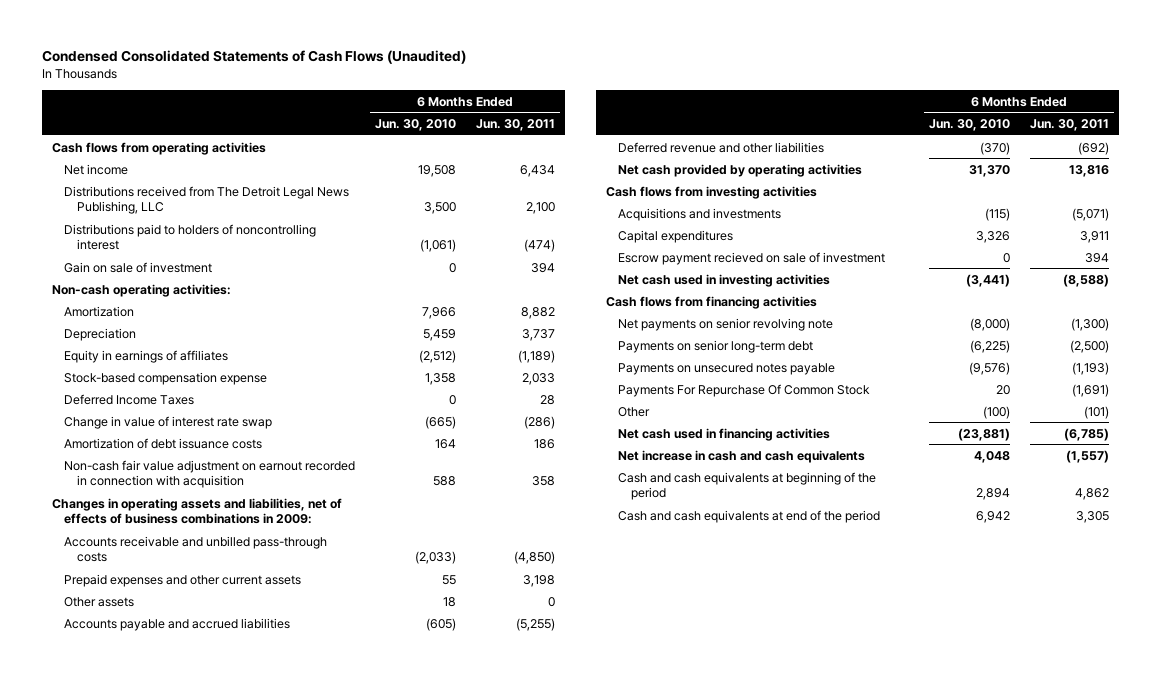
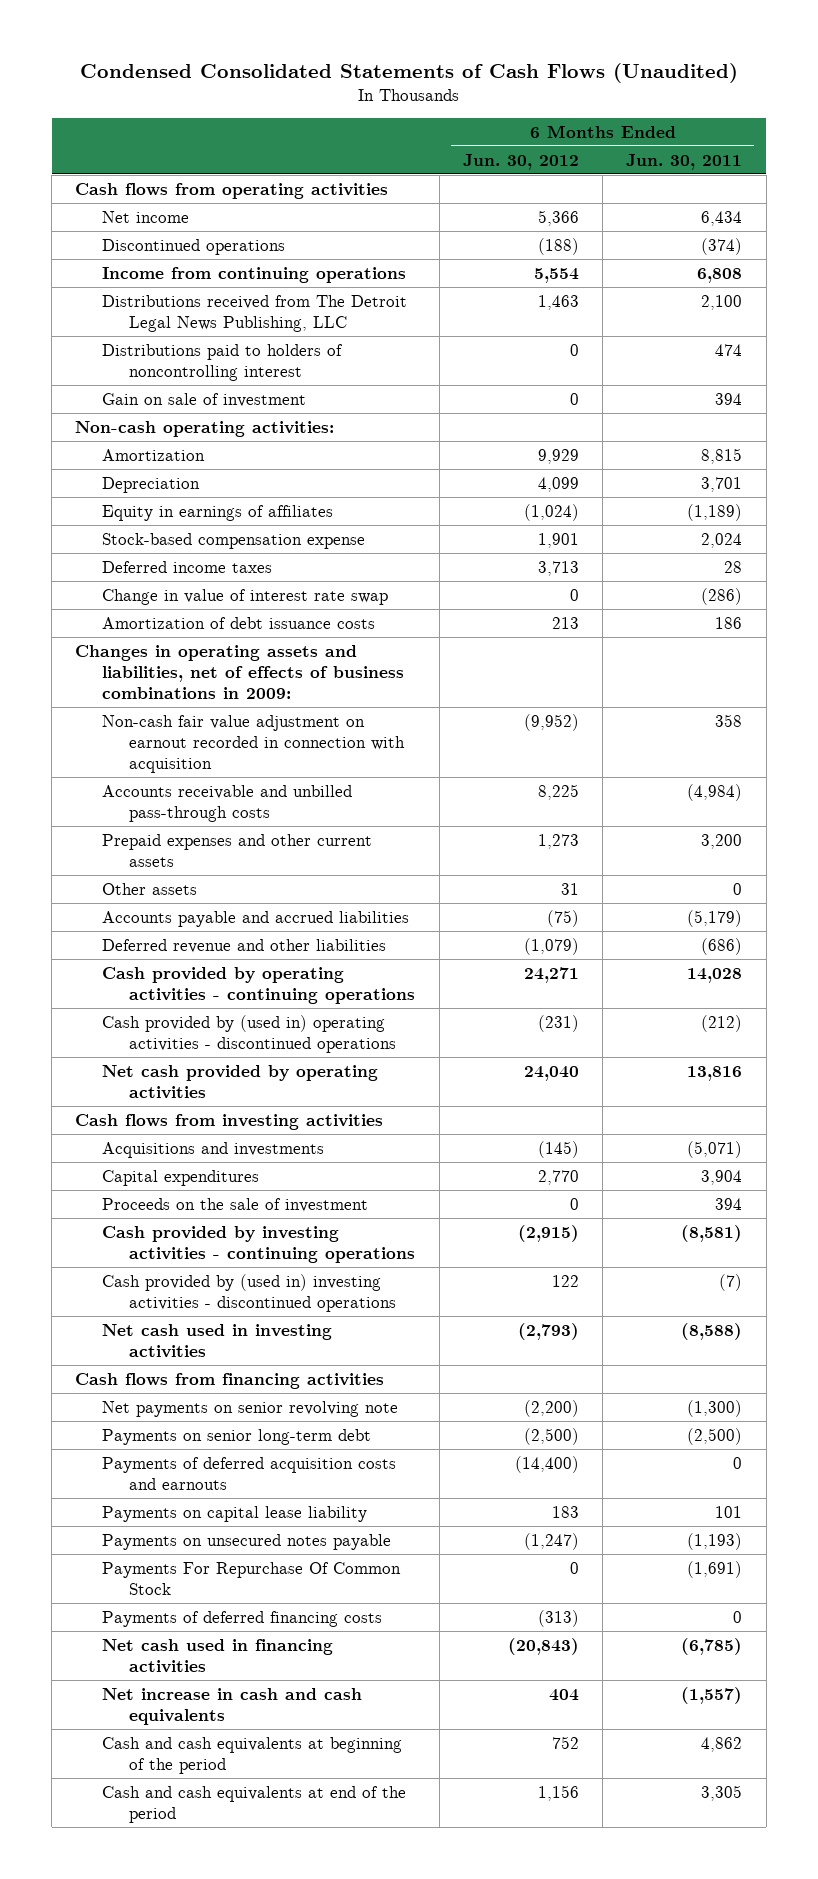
[375,119,457,132] Jun. 30, 2010 -> none
none -> [462,153,579,170] Jun. 30, 2012
none -> [102,238,286,255] Discontinued operations
none -> [102,266,407,283] Income from continuing operations
[524,238,556,252] (474) -> [715,343,743,356] 474
[521,306,556,319] 8,882 -> [701,447,743,464] 8,815
[522,328,556,341] 3,737 -> [701,476,743,492] 3,701
[522,372,556,385] 2,033 -> [701,532,743,548] 2,024
[64,393,195,405] Deferred Income Taxes -> [102,560,273,573] Deferred income taxes
[64,459,356,488] Non-cash fair value adjustment on earnout recorded in connection with acquisition -> [102,714,406,773] Non-cash fair value adjustment on earnout recorded in connection with acquisition
[514,550,556,564] (4,850) -> [687,783,743,801] (4,984)
[523,574,556,587] 3,198 -> [701,833,743,849] 3,200
[516,617,556,631] (5,255) -> [687,909,743,927] (5,179)
[1077,141,1109,155] (692) -> [701,937,743,955] (686)
none -> [102,966,416,1004] Cash provided by operating activities - continuing operations
none -> [102,1014,397,1053] Cash provided by (used in) operating activities - discontinued operations
[1079,230,1109,243] 3,911 -> [701,1169,743,1185] 3,904
[618,251,886,265] Escrow payment recieved on sale of investment -> [102,1197,369,1212] Proceeds on the sale of investment
none -> [102,1225,416,1263] Cash provided by investing activities - continuing operations
none -> [102,1273,397,1312] Cash provided by (used in) investing activities - discontinued operations
none -> [102,1456,397,1490] Payments of deferred acquisition costs and earnouts
none -> [102,1505,368,1522] Payments on capital lease liability
[618,406,651,417] Other -> none
none -> [102,1610,383,1627] Payments of deferred financing costs

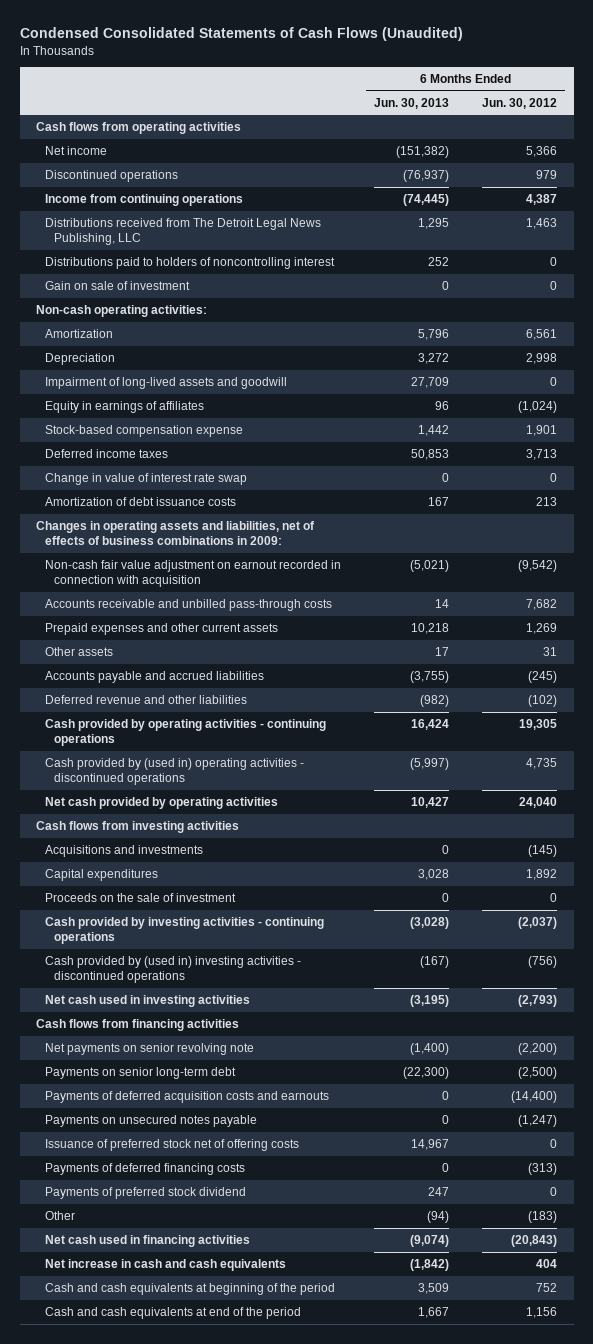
[626,153,743,170] Jun. 30, 2011 -> none
none -> [374,97,450,109] Jun. 30, 2013
[537,237,579,255] (188) -> [536,170,558,180] 979
[533,267,579,283] 5,554 -> [526,194,558,206] 4,387
[537,448,579,464] 9,929 -> [526,329,558,341] 6,561
[537,476,579,492] 4,099 -> [526,353,558,365] 2,998
none -> [45,377,288,390] Impairment of long-lived assets and goodwill
[523,713,579,731] (9,952) -> [518,560,558,573] (9,542)
[537,783,579,800] 8,225 -> [526,599,558,611] 7,682
[537,833,579,849] 1,273 -> [526,623,558,635] 1,269
[546,909,579,927] (75) -> [528,671,558,684] (245)
[523,937,579,955] (1,079) -> [528,695,558,708] (102)
[523,966,579,983] 24,271 -> [519,719,558,731] 19,305
[537,1014,579,1032] (231) -> [526,758,558,770] 4,735
[537,1169,579,1185] 2,770 -> [526,869,558,881] 1,892
[517,1224,579,1242] (2,915) -> [518,917,558,930] (2,037)
[551,1274,579,1287] 122 -> [528,956,558,969] (756)
[102,1505,368,1522] Payments on capital lease liability -> none
[102,1561,402,1595] Payments For Repurchase Of Common Stock -> none
none -> [45,1139,300,1152] Issuance of preferred stock net of offering costs
none -> [45,1187,247,1200] Payments of preferred stock dividend
none -> [45,1211,76,1221] Other

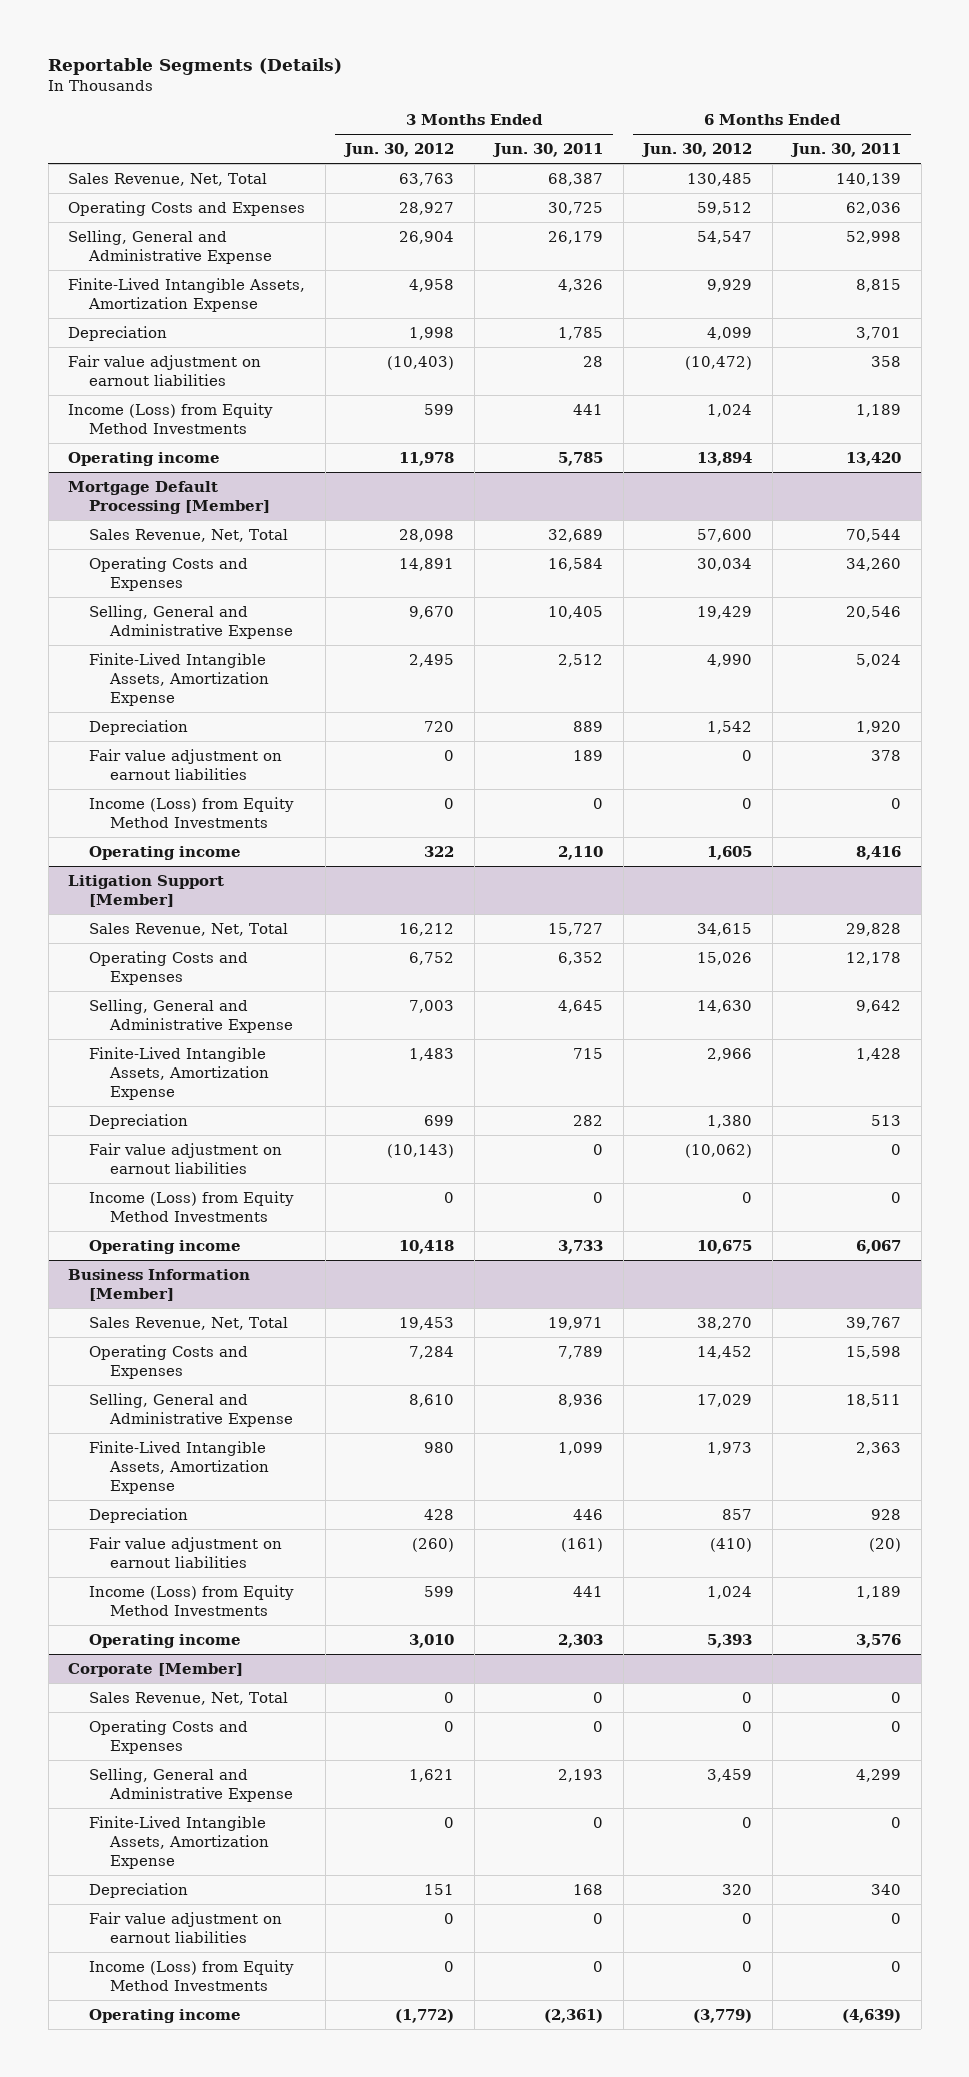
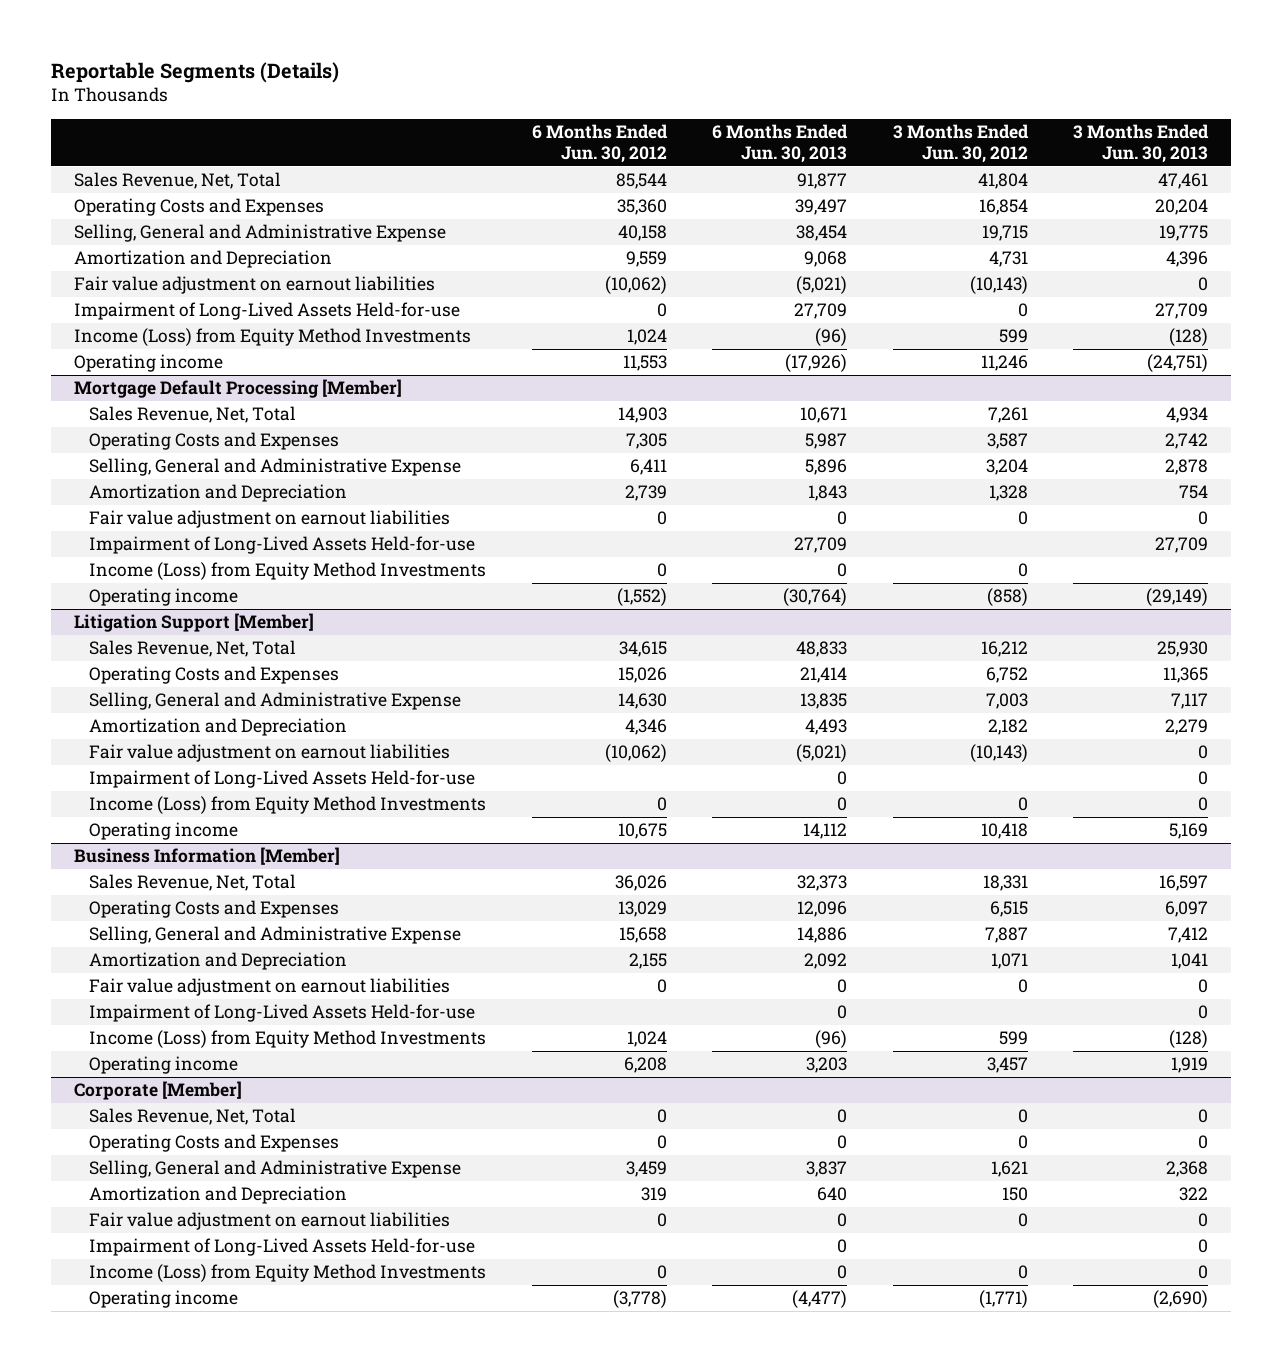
[492,143,604,158] Jun. 30, 2011 -> none
[790,143,902,158] Jun. 30, 2011 -> none
none -> [712,124,849,163] 6 Months Ended Jun. 30, 2013
none -> [1073,124,1210,163] 3 Months Ended Jun. 30, 2013
[68,277,306,312] Finite-Lived Intangible Assets, Amortization Expense -> none
[68,325,168,341] Depreciation -> none
[399,172,455,186] 63,763 -> [977,173,1028,190] 41,804
[687,172,753,186] 130,485 -> [615,173,667,190] 85,544
[399,201,455,215] 28,927 -> [978,199,1028,216] 16,854
[697,201,753,215] 59,512 -> [616,199,667,216] 35,360
[399,230,455,244] 26,904 -> [981,225,1028,242] 19,715
[697,230,753,244] 54,547 -> [617,225,667,242] 40,158
none -> [74,250,333,269] Amortization and Depreciation
[387,355,455,370] (10,403) -> [969,276,1028,295] (10,143)
[685,355,753,370] (10,472) -> [604,276,667,295] (10,062)
none -> [74,302,461,321] Impairment of Long-Lived Assets Held-for-use
[399,451,455,466] 11,978 -> [980,355,1028,372] 11,246
[697,451,753,466] 13,894 -> [622,355,667,372] 11,553
[89,652,270,706] Finite-Lived Intangible Assets, Amortization Expense -> none
[89,719,189,735] Depreciation -> none
[399,528,455,542] 28,098 -> [987,407,1028,424] 7,261
[697,528,753,542] 57,600 -> [617,407,667,424] 14,903
[399,557,455,571] 14,891 -> [986,433,1028,450] 3,587
[697,557,753,571] 30,034 -> [625,433,667,450] 7,305
[409,605,455,619] 9,670 -> [985,459,1028,476] 3,204
[697,605,753,619] 19,429 -> [629,459,667,476] 6,411
none -> [89,484,348,503] Amortization and Depreciation
none -> [89,536,476,555] Impairment of Long-Lived Assets Held-for-use
[424,845,455,857] 322 -> [986,588,1028,607] (858)
[707,845,753,860] 1,605 -> [616,588,667,607] (1,552)
[89,1046,270,1100] Finite-Lived Intangible Assets, Amortization Expense -> none
[89,1113,189,1129] Depreciation -> none
none -> [89,718,348,737] Amortization and Depreciation
none -> [89,770,476,789] Impairment of Long-Lived Assets Held-for-use
[89,1440,270,1494] Finite-Lived Intangible Assets, Amortization Expense -> none
[89,1507,189,1523] Depreciation -> none
[399,1316,455,1330] 19,453 -> [982,875,1028,892] 18,331
[697,1316,753,1330] 38,270 -> [614,875,667,892] 36,026
[409,1345,455,1359] 7,284 -> [989,901,1028,918] 6,515
[697,1345,753,1359] 14,452 -> [617,901,667,918] 13,029
[409,1393,455,1407] 8,610 -> [984,927,1028,944] 7,887
[697,1393,753,1407] 17,029 -> [618,927,667,944] 15,658
none -> [89,952,348,971] Amortization and Depreciation
[412,1537,455,1552] (260) -> [1017,979,1028,994] 0
[710,1537,753,1552] (410) -> [656,979,667,994] 0
none -> [89,1004,476,1023] Impairment of Long-Lived Assets Held-for-use
[409,1633,455,1648] 3,010 -> [986,1057,1028,1074] 3,457
[707,1633,753,1648] 5,393 -> [623,1057,667,1074] 6,208
[89,1815,270,1869] Finite-Lived Intangible Assets, Amortization Expense -> none
[89,1882,189,1898] Depreciation -> none
none -> [89,1186,348,1205] Amortization and Depreciation
none -> [89,1238,476,1257] Impairment of Long-Lived Assets Held-for-use
[395,2008,455,2023] (1,772) -> [978,1290,1028,1309] (1,771)
[693,2008,753,2023] (3,779) -> [612,1290,667,1309] (3,778)

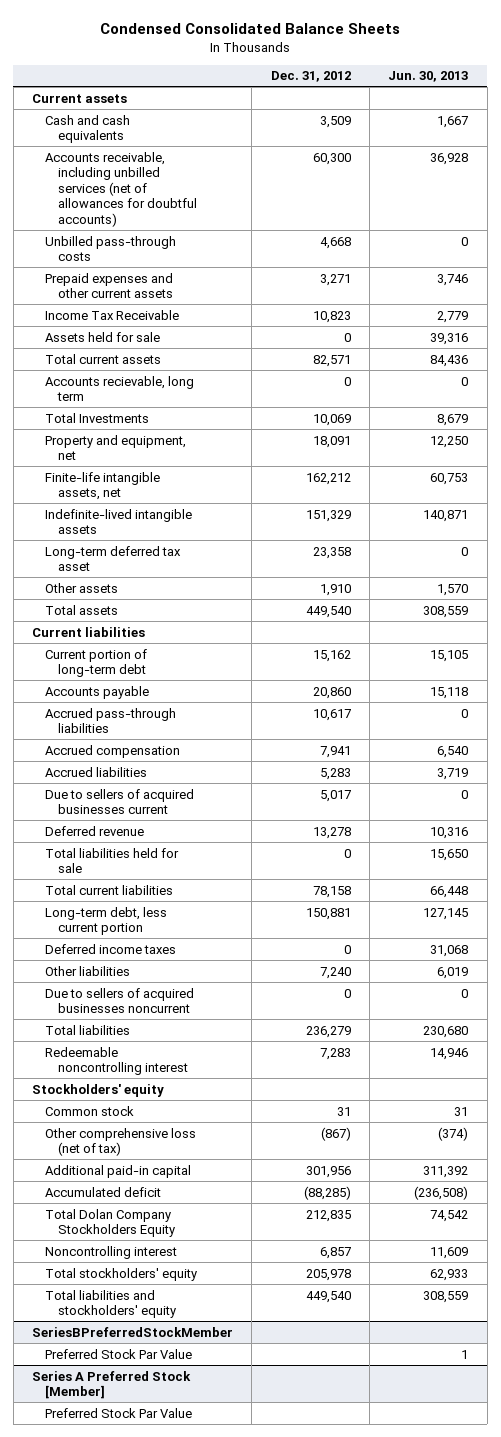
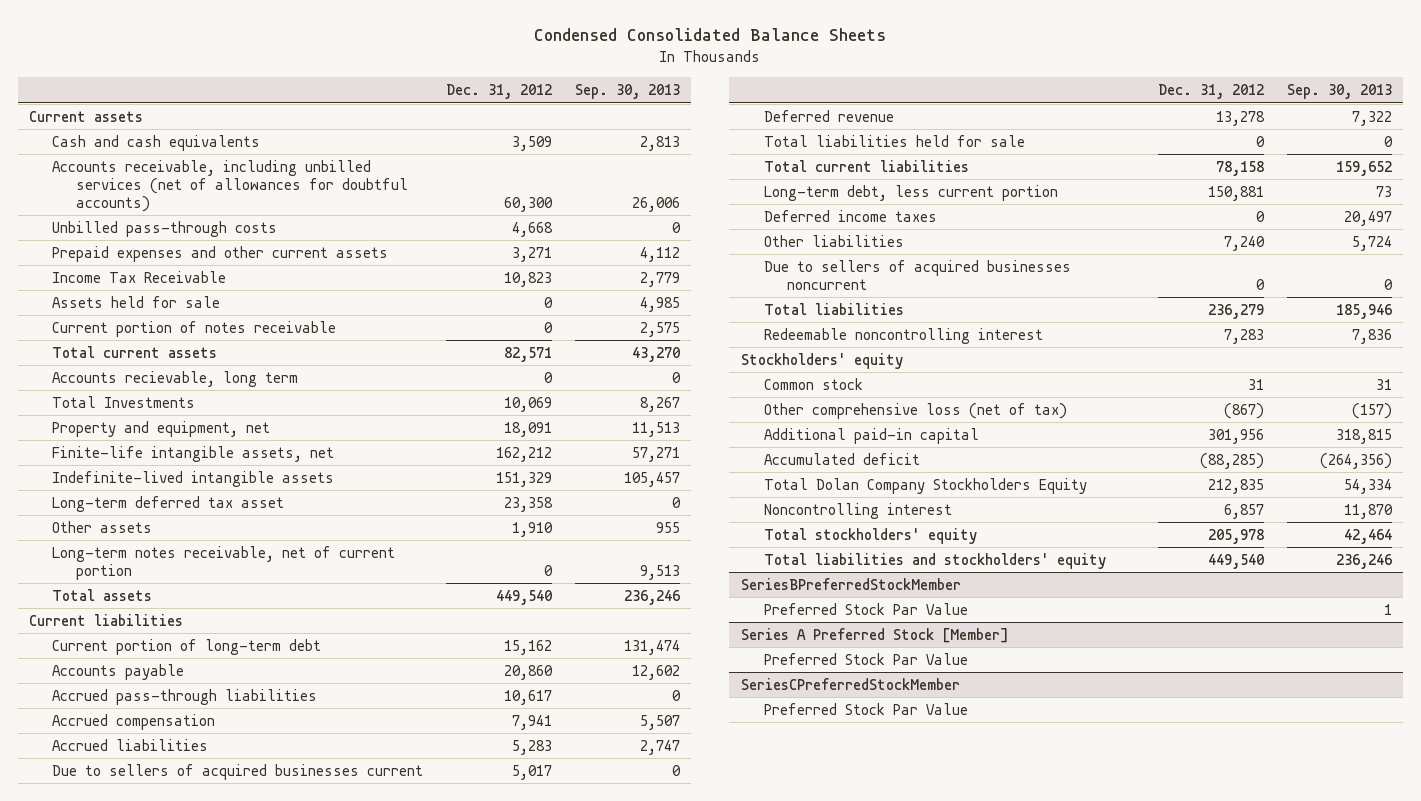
[388,71,469,83] Jun. 30, 2013 -> none
none -> [574,84,680,100] Sep. 30, 2013
none -> [52,320,337,337] Current portion of notes receivable
none -> [52,545,396,580] Long-term notes receivable, net of current portion
none -> [740,677,960,690] SeriesCPreferredStockMember
none -> [764,702,969,715] Preferred Stock Par Value

